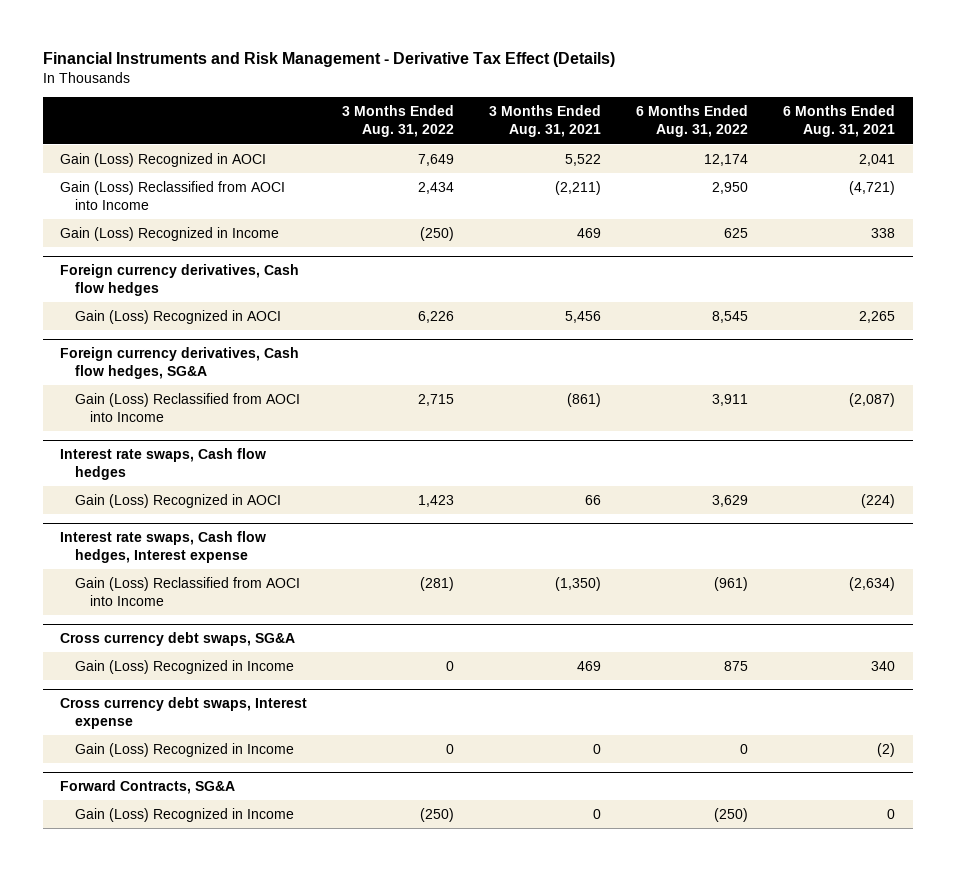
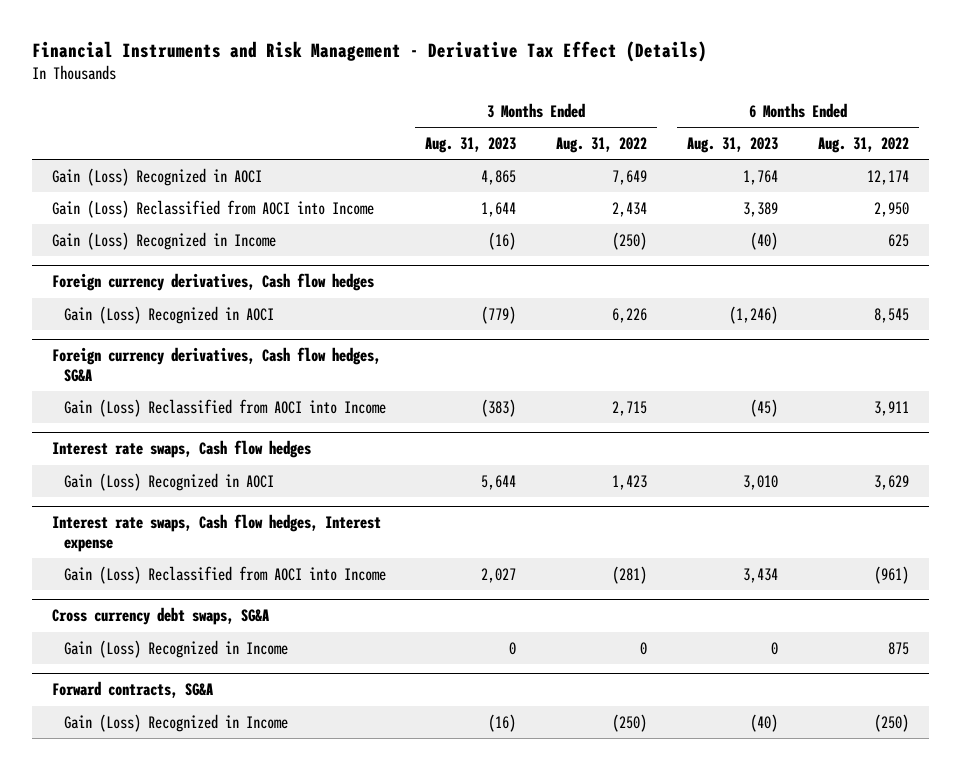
[489,105,602,138] 3 Months Ended Aug. 31, 2021 -> none
[783,105,896,138] 6 Months Ended Aug. 31, 2021 -> none
none -> [425,136,517,153] Aug. 31, 2023
none -> [687,136,779,153] Aug. 31, 2023
[60,696,308,730] Cross currency debt swaps, Interest expense -> none
[75,742,295,757] Gain (Loss) Recognized in Income -> none
[60,779,236,794] Forward Contracts, SG&A -> [51,681,213,699] Forward contracts, SG&A

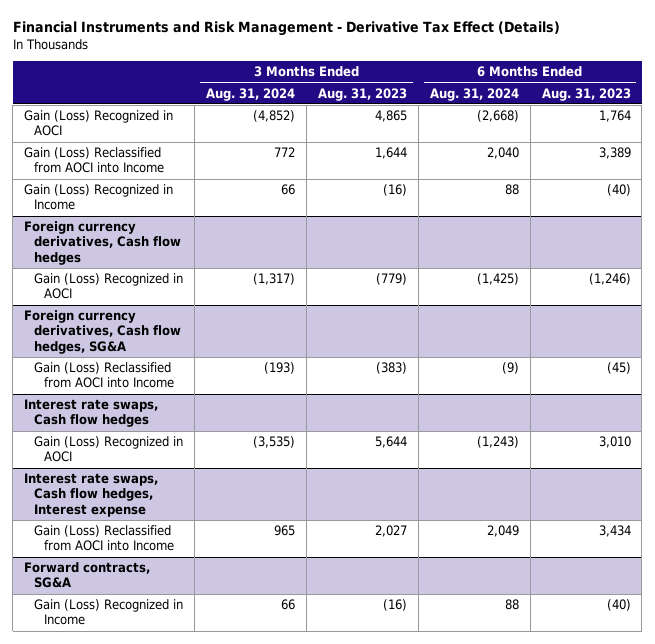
[556,136,648,153] Aug. 31, 2022 -> none
[817,136,909,153] Aug. 31, 2022 -> none
none -> [206,87,296,101] Aug. 31, 2024
none -> [429,87,519,101] Aug. 31, 2024
[51,607,269,626] Cross currency debt swaps, SG&A -> none
[63,639,288,658] Gain (Loss) Recognized in Income -> none

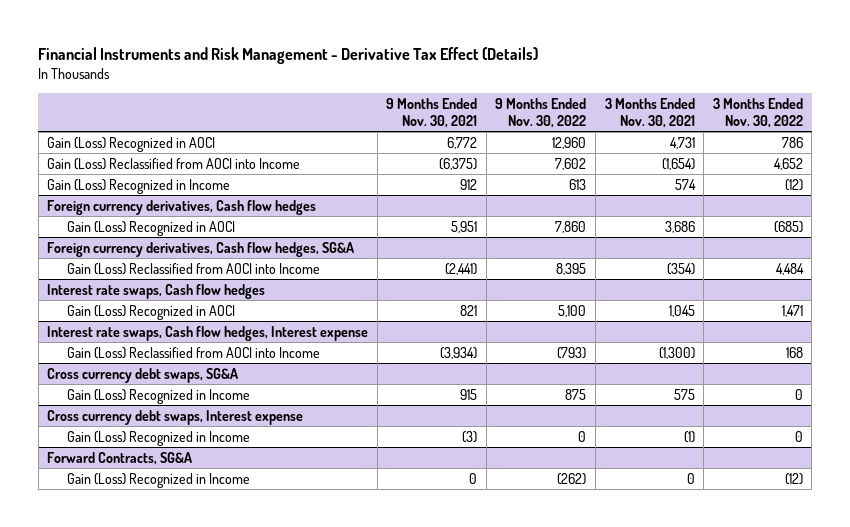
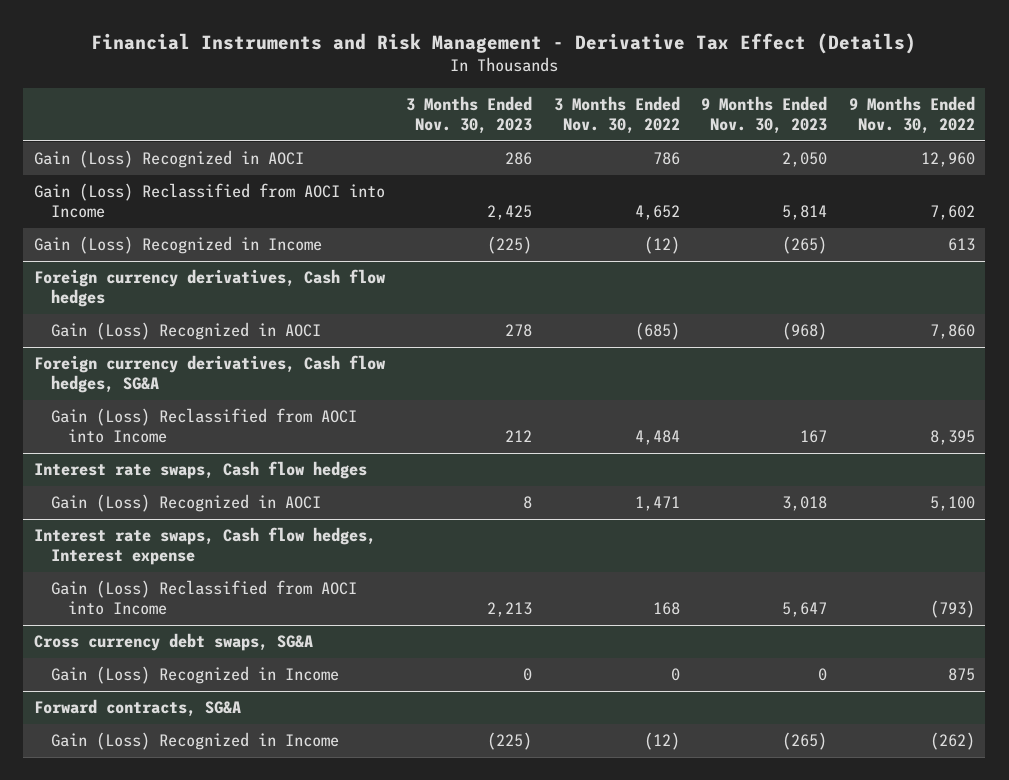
[386,97,478,128] 9 Months Ended Nov. 30, 2021 -> none
[604,97,695,128] 3 Months Ended Nov. 30, 2021 -> none
none -> [406,95,533,135] 3 Months Ended Nov. 30, 2023
none -> [701,95,828,135] 9 Months Ended Nov. 30, 2023
[47,409,304,425] Cross currency debt swaps, Interest expense -> none
[66,430,250,446] Gain (Loss) Recognized in Income -> none
[47,451,193,465] Forward Contracts, SG&A -> [33,699,241,718] Forward contracts, SG&A

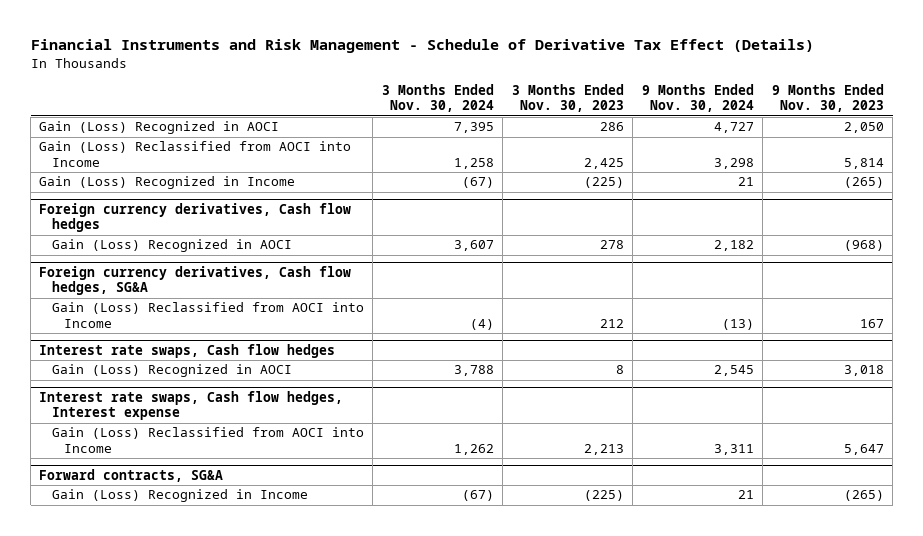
[91,32,917,54] Financial Instruments and Risk Management - Derivative Tax Effect (Details) -> [30,39,814,54] Financial Instruments and Risk Management - Schedule of Derivative Tax Effect (Details)
[553,95,680,135] 3 Months Ended Nov. 30, 2022 -> none
[848,95,975,135] 9 Months Ended Nov. 30, 2022 -> none
none -> [381,84,494,113] 3 Months Ended Nov. 30, 2024
none -> [641,84,754,113] 9 Months Ended Nov. 30, 2024
[33,633,313,652] Cross currency debt swaps, SG&A -> none
[51,666,340,685] Gain (Loss) Recognized in Income -> none

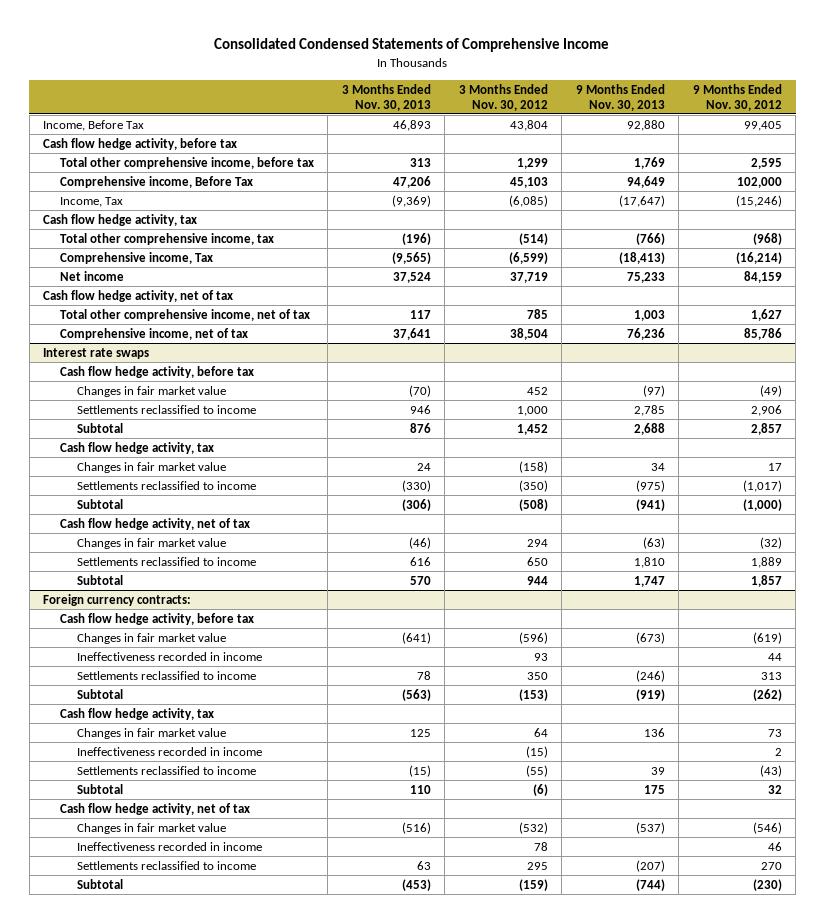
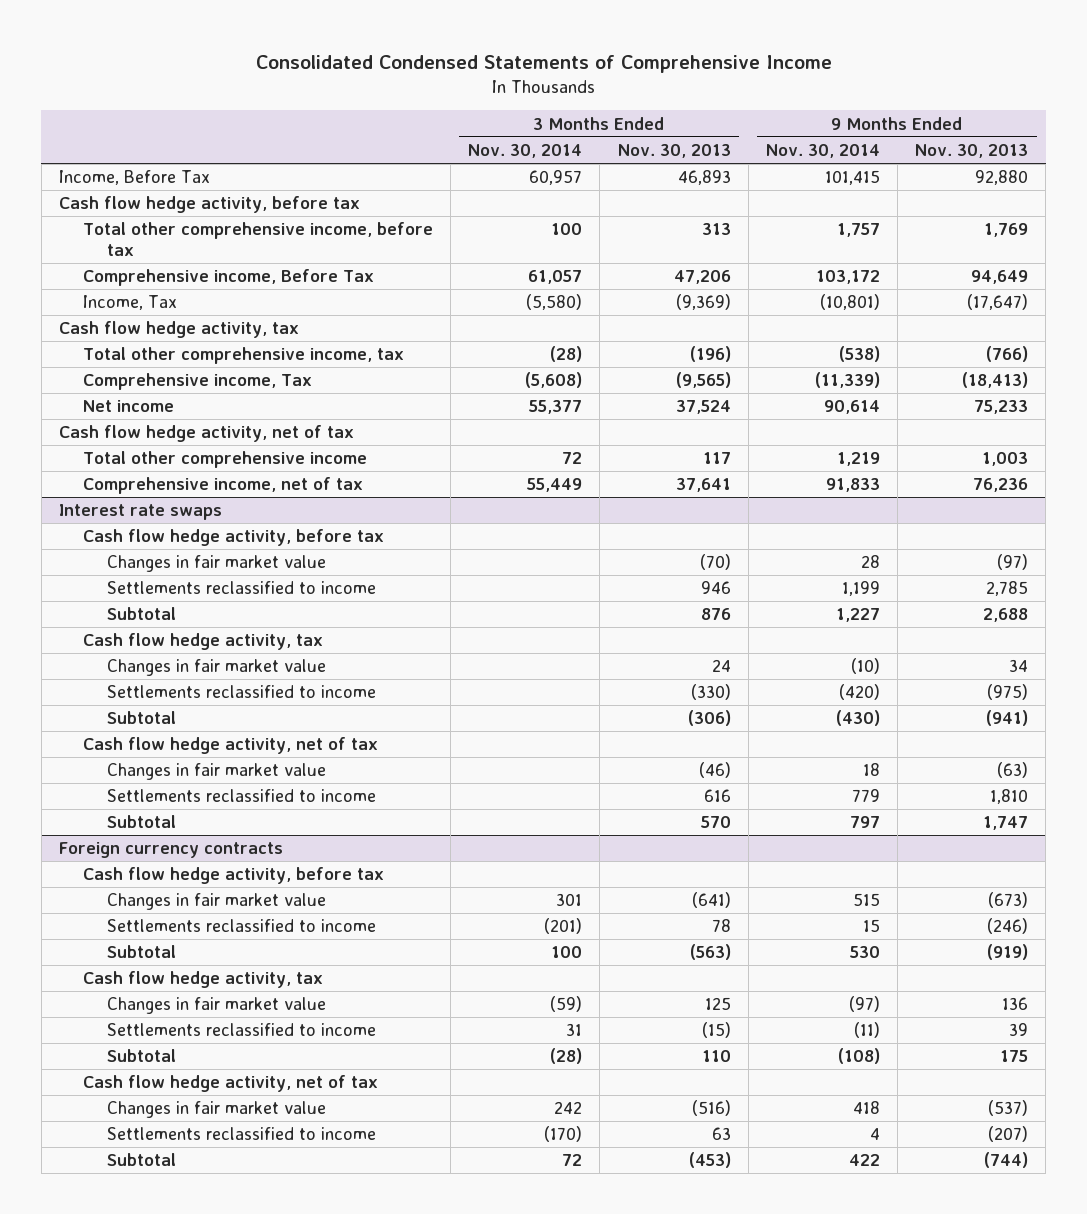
[458,83,548,111] 3 Months Ended Nov. 30, 2012 -> none
[692,83,782,111] 9 Months Ended Nov. 30, 2012 -> none
none -> [468,144,583,159] Nov. 30, 2014
none -> [765,144,880,159] Nov. 30, 2014
[59,308,310,321] Total other comprehensive income, net of tax -> [82,451,367,469] Total other comprehensive income
[43,593,192,606] Foreign currency contracts: -> [58,842,283,859] Foreign currency contracts
[76,651,262,661] Ineffectiveness recorded in income -> none
[76,746,262,756] Ineffectiveness recorded in income -> none
[76,841,262,851] Ineffectiveness recorded in income -> none

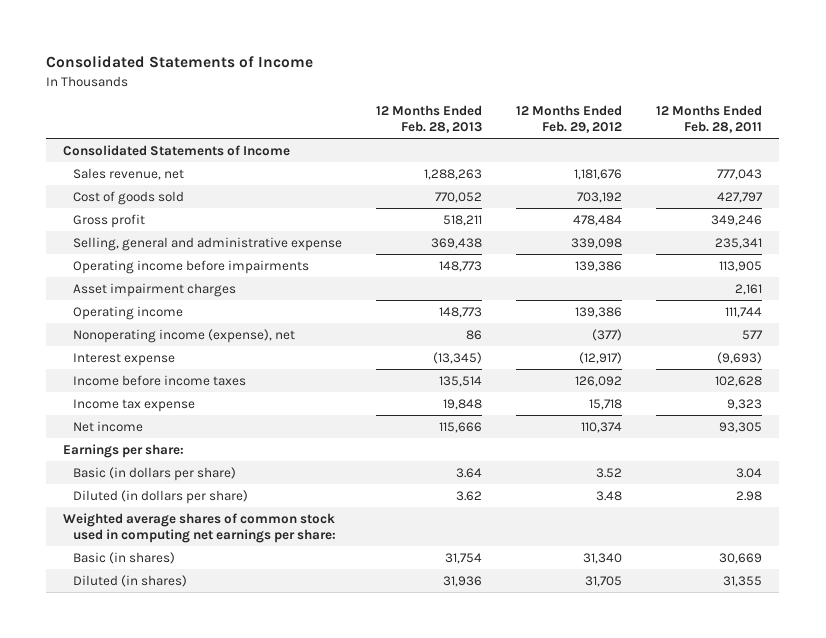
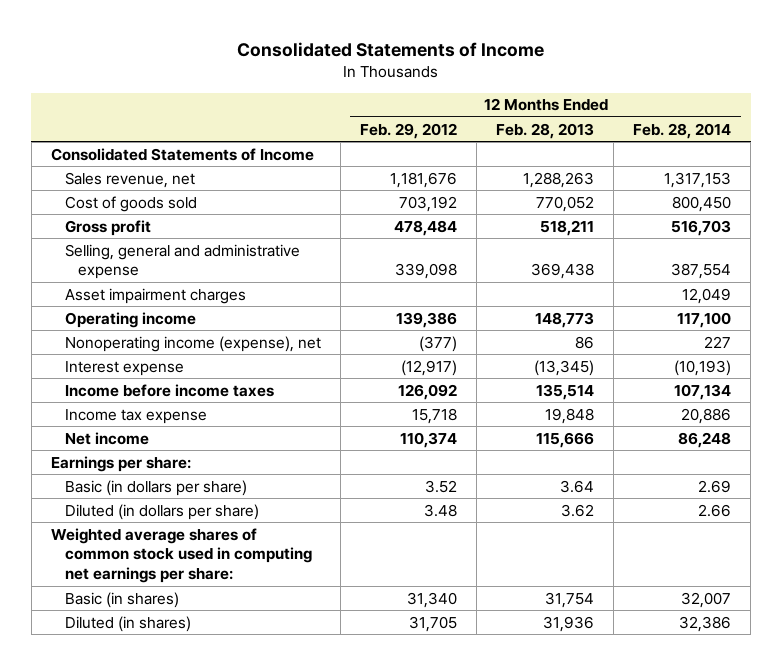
[656,105,763,133] 12 Months Ended Feb. 28, 2011 -> none
none -> [633,122,732,139] Feb. 28, 2014
[73,259,310,274] Operating income before impairments -> none

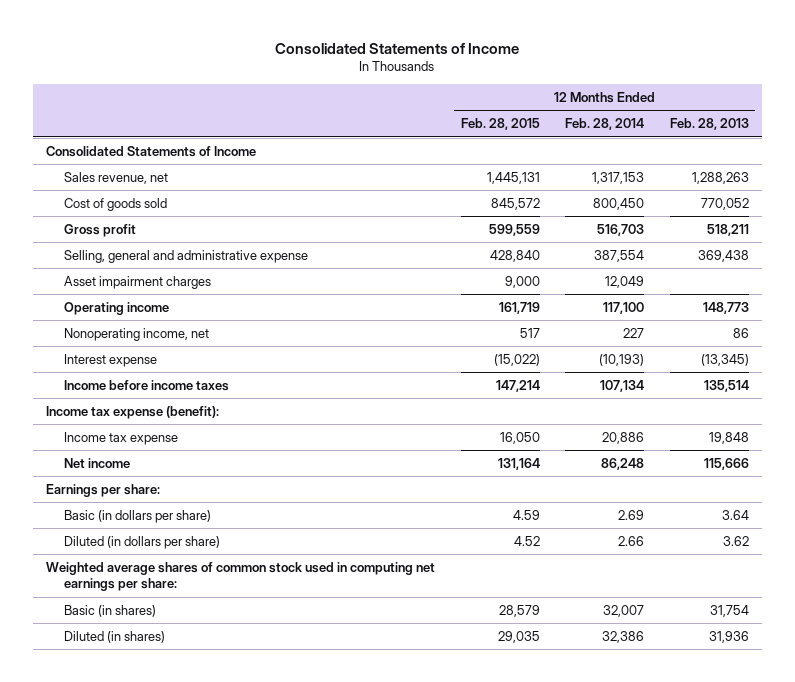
[359,122,457,139] Feb. 29, 2012 -> none
none -> [460,118,540,131] Feb. 28, 2015
[64,335,321,352] Nonoperating income (expense), net -> [64,327,210,341] Nonoperating income, net
none -> [46,405,220,419] Income tax expense (benefit):

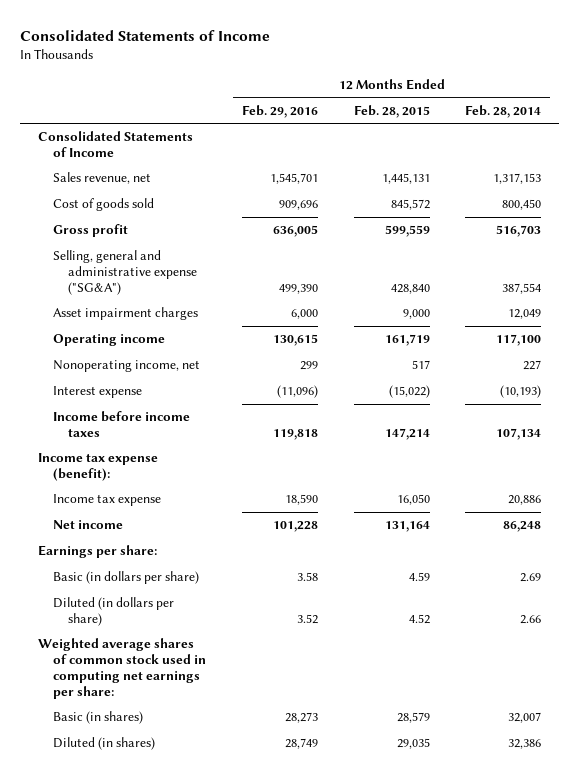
[669,118,749,131] Feb. 28, 2013 -> none
none -> [241,104,318,118] Feb. 29, 2016
[64,249,309,263] Selling, general and administrative expense -> [52,250,197,295] Selling, general and administrative expense ("SG&A")

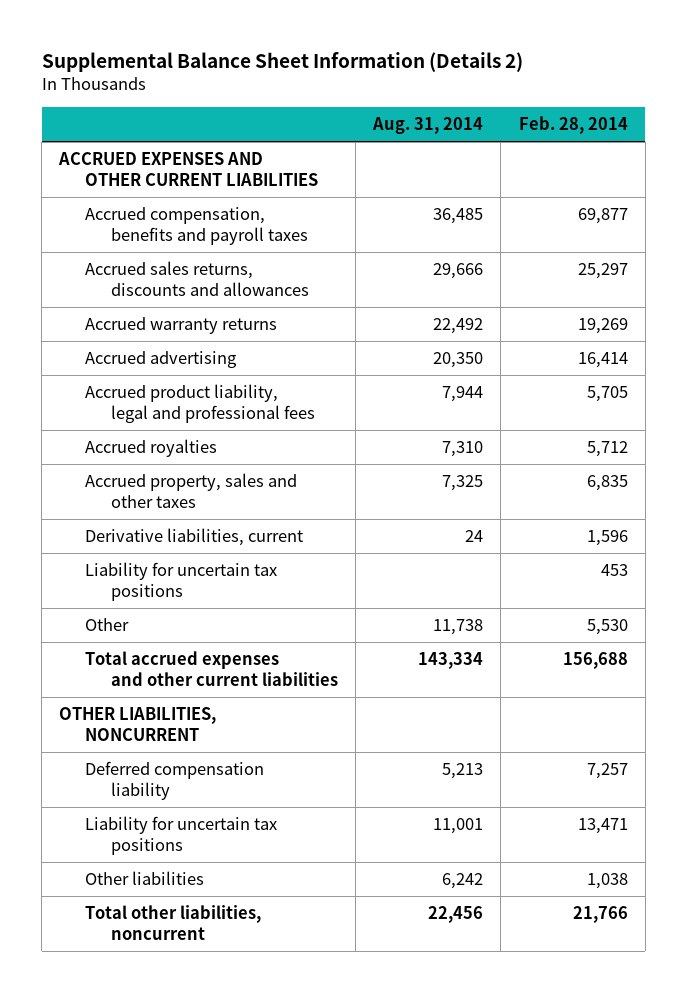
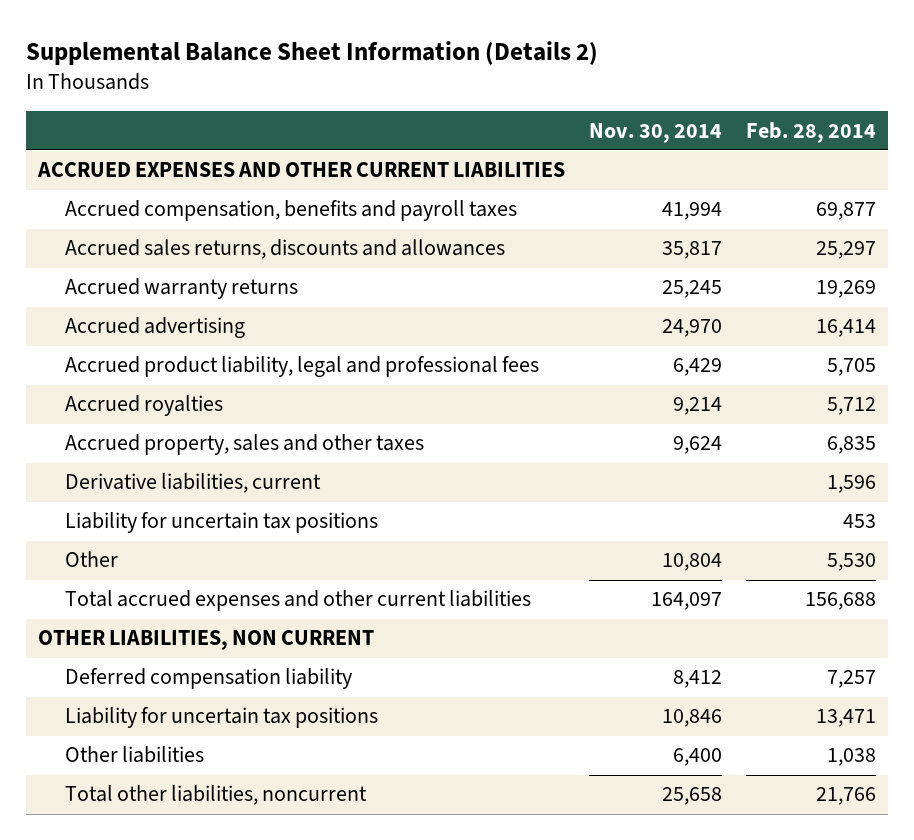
[372,117,484,135] Aug. 31, 2014 -> none
none -> [589,122,723,143] Nov. 30, 2014
[59,707,217,741] OTHER LIABILITIES, NONCURRENT -> [38,630,375,651] OTHER LIABILITIES, NON CURRENT

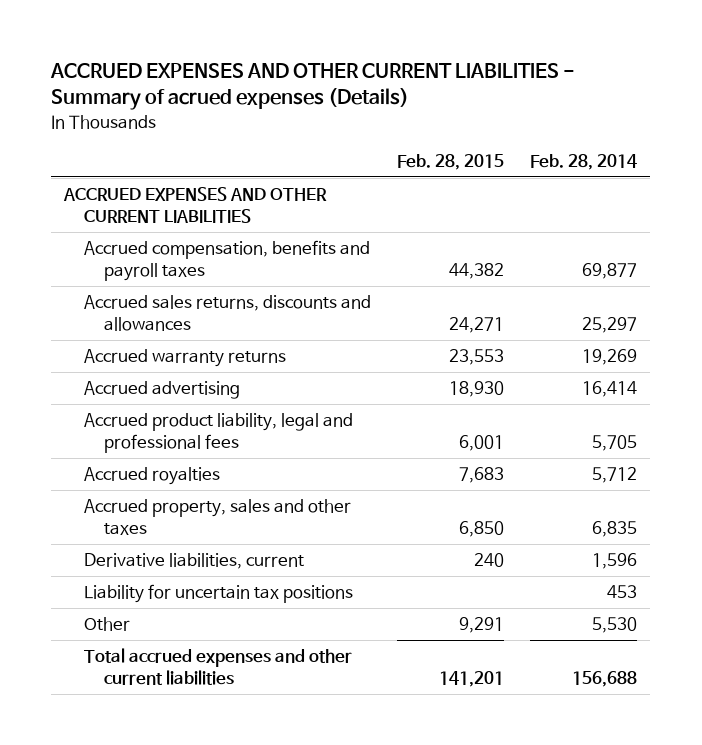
[26,40,599,65] Supplemental Balance Sheet Information (Details 2) -> [50,62,576,111] ACCRUED EXPENSES AND OTHER CURRENT LIABILITIES - Summary of acrued expenses (Details)
[589,122,723,143] Nov. 30, 2014 -> none
none -> [397,153,505,170] Feb. 28, 2015
[38,630,375,651] OTHER LIABILITIES, NON CURRENT -> none
[65,668,353,690] Deferred compensation liability -> none
[65,707,379,729] Liability for uncertain tax positions -> none
[65,746,205,764] Other liabilities -> none
[65,785,368,806] Total other liabilities, noncurrent -> none

